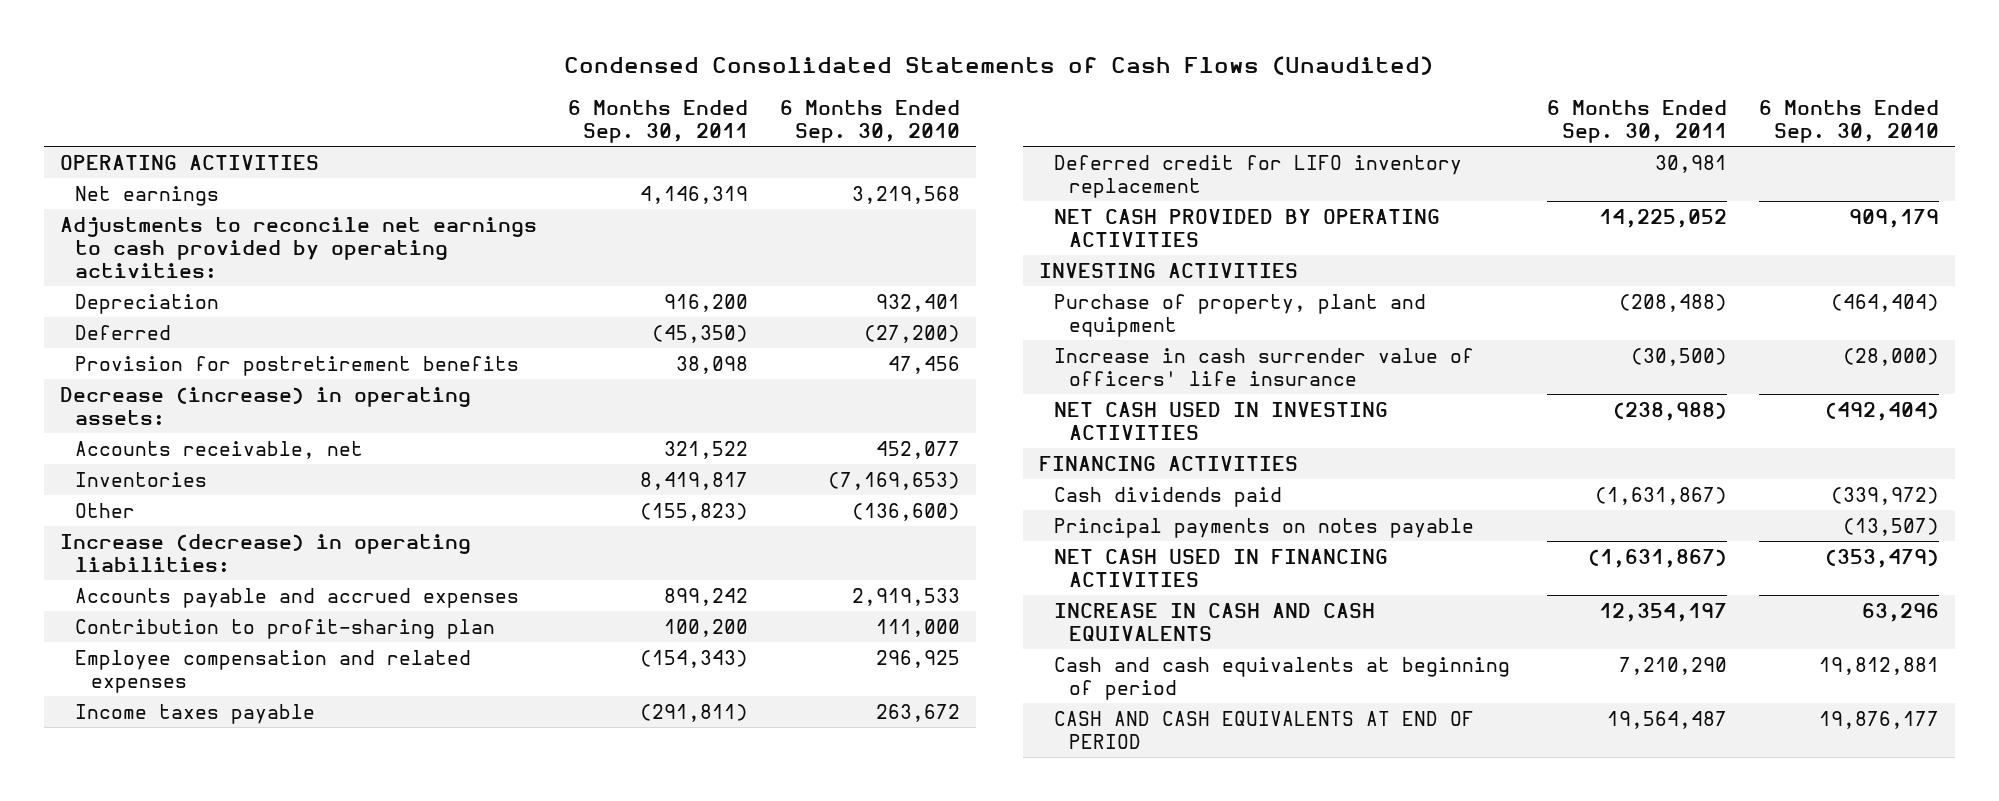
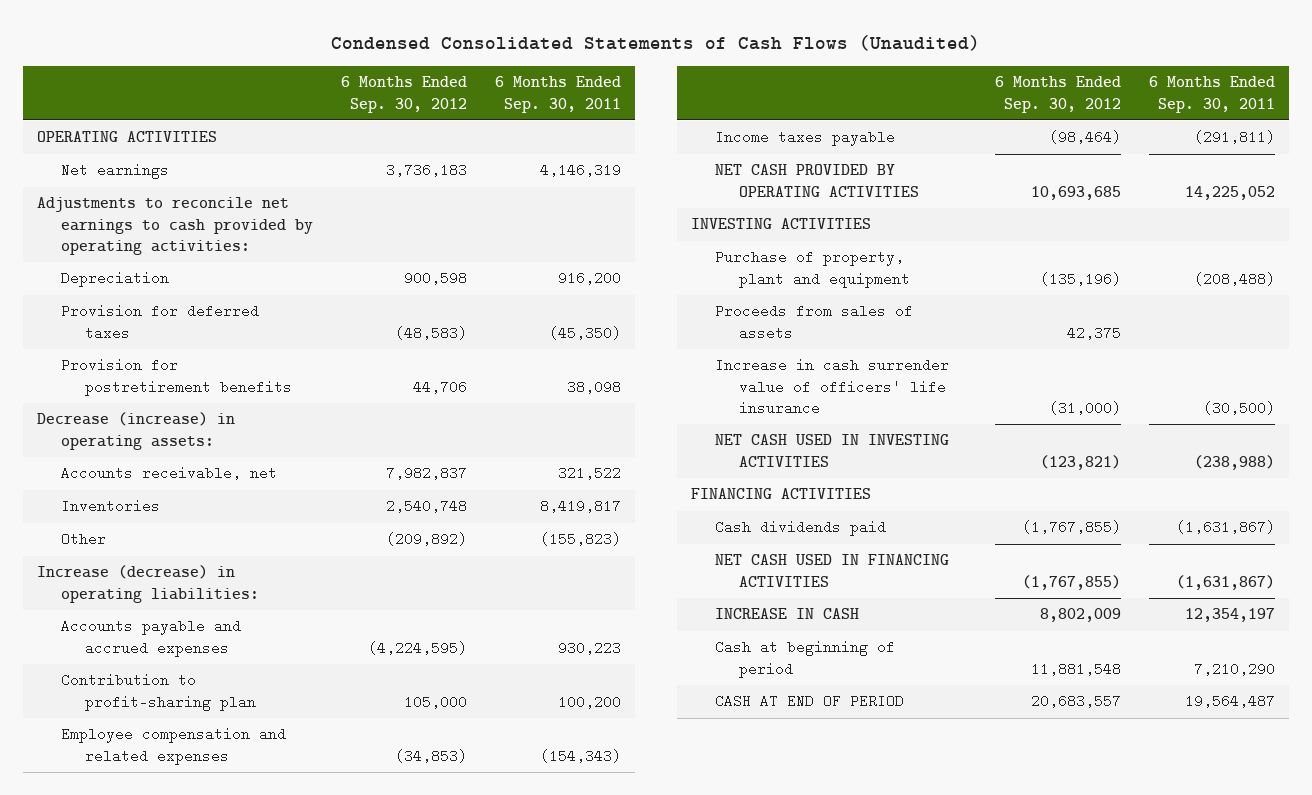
[780,99,961,143] 6 Months Ended Sep. 30, 2010 -> none
none -> [340,76,467,113] 6 Months Ended Sep. 30, 2012
[75,324,172,340] Deferred -> [60,304,259,340] Provision for deferred taxes
[664,587,749,606] 899,242 -> [557,640,621,655] 930,223
[1054,154,1463,198] Deferred credit for LIFO inventory replacement -> none
none -> [715,304,914,340] Proceeds from sales of assets
[1054,517,1475,538] Principal payments on notes payable -> none
[1054,602,1376,641] INCREASE IN CASH AND CASH EQUIVALENTS -> [715,608,860,620] INCREASE IN CASH
[1054,656,1511,700] Cash and cash equivalents at beginning of period -> [715,640,896,678] Cash at beginning of period
[1054,710,1475,749] CASH AND CASH EQUIVALENTS AT END OF PERIOD -> [715,694,905,709] CASH AT END OF PERIOD

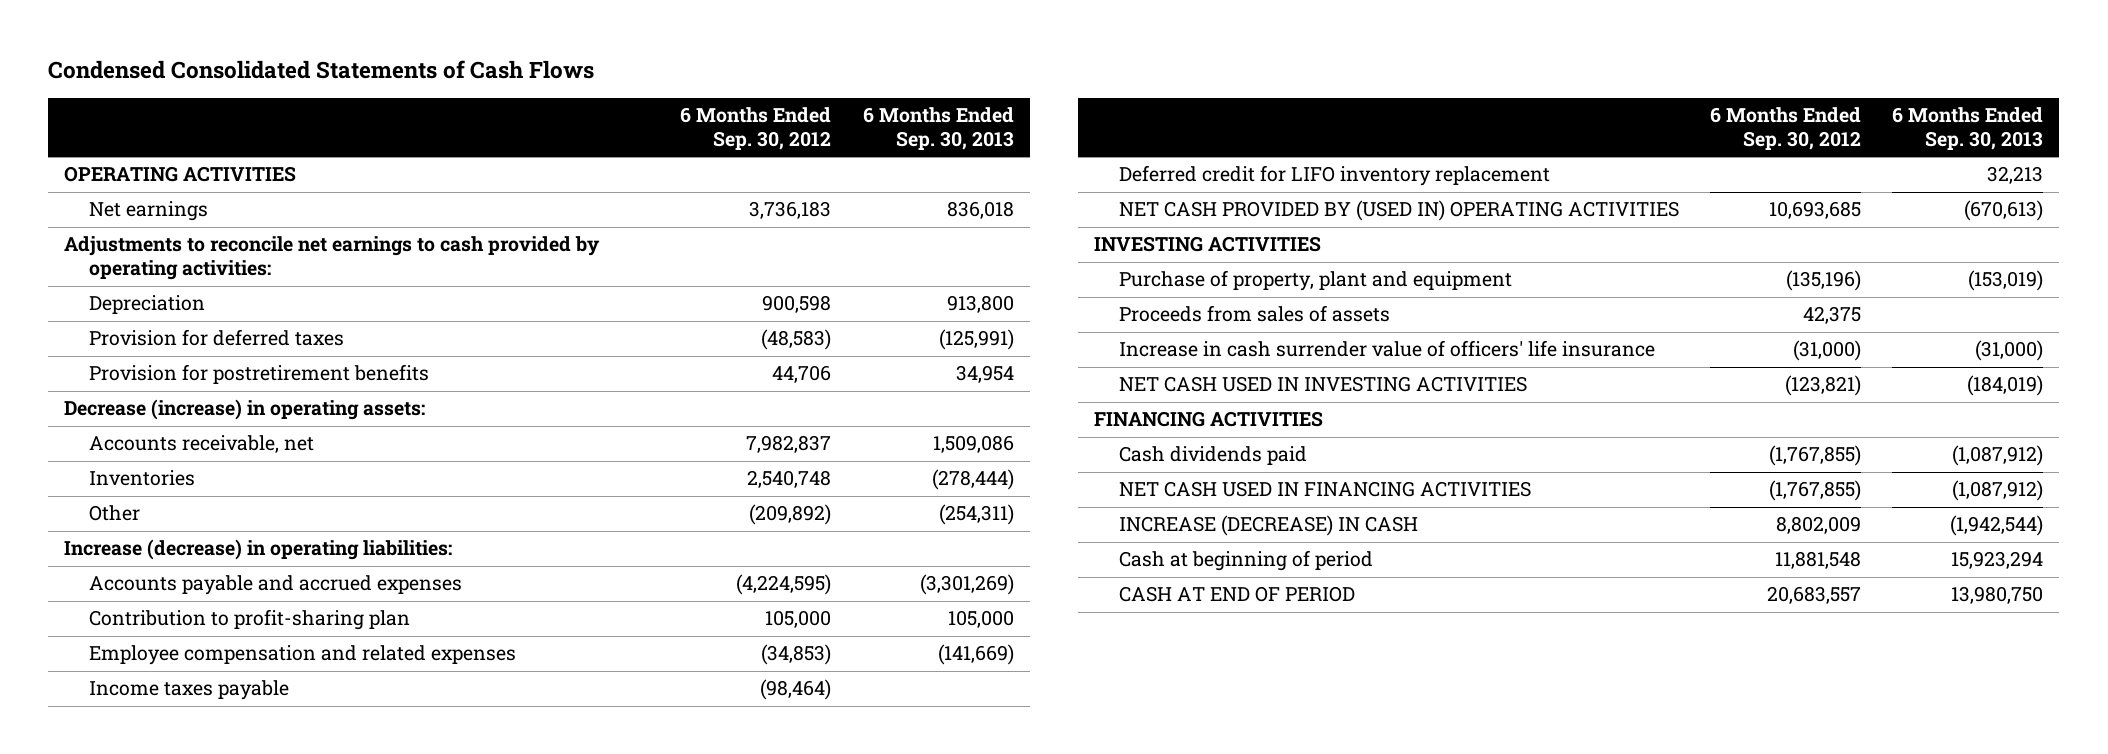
[330,34,980,51] Condensed Consolidated Statements of Cash Flows (Unaudited) -> [48,60,595,80] Condensed Consolidated Statements of Cash Flows
[494,76,621,113] 6 Months Ended Sep. 30, 2011 -> none
none -> [862,107,1014,150] 6 Months Ended Sep. 30, 2013
none -> [1118,165,1550,187] Deferred credit for LIFO inventory replacement
[715,164,920,197] NET CASH PROVIDED BY OPERATING ACTIVITIES -> [1118,200,1679,222] NET CASH PROVIDED BY (USED IN) OPERATING ACTIVITIES
[715,608,860,620] INCREASE IN CASH -> [1118,515,1418,537] INCREASE (DECREASE) IN CASH

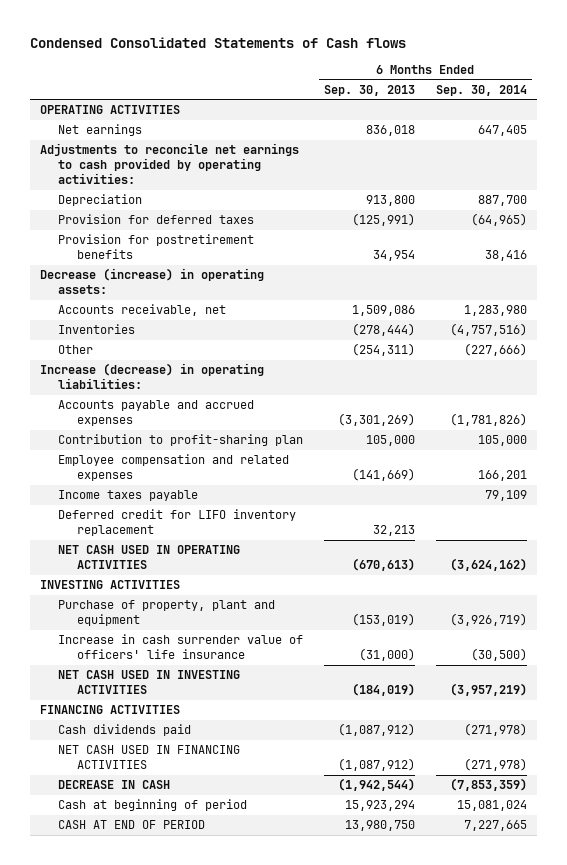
[48,60,595,80] Condensed Consolidated Statements of Cash Flows -> [29,36,406,48] Condensed Consolidated Statements of Cash flows
[680,107,832,150] 6 Months Ended Sep. 30, 2012 -> none
none -> [435,84,527,96] Sep. 30, 2014
[1118,200,1679,222] NET CASH PROVIDED BY (USED IN) OPERATING ACTIVITIES -> [58,545,241,570] NET CASH USED IN OPERATING ACTIVITIES
[1118,305,1390,323] Proceeds from sales of assets -> none
[1118,515,1418,537] INCREASE (DECREASE) IN CASH -> [58,780,171,790] DECREASE IN CASH

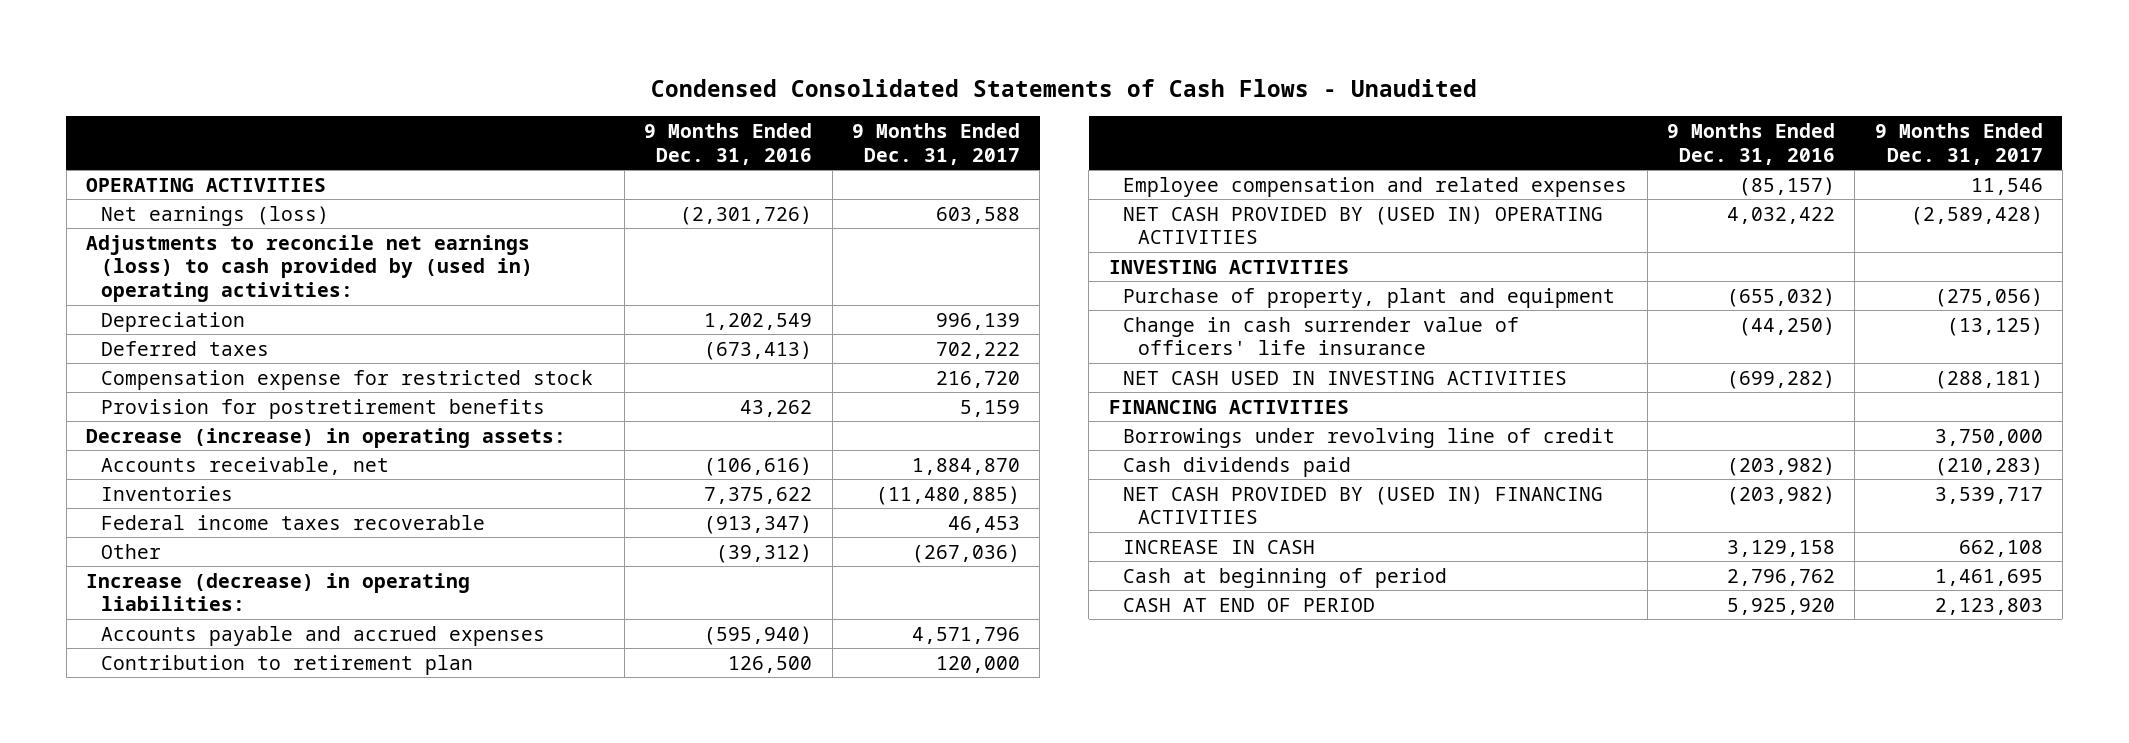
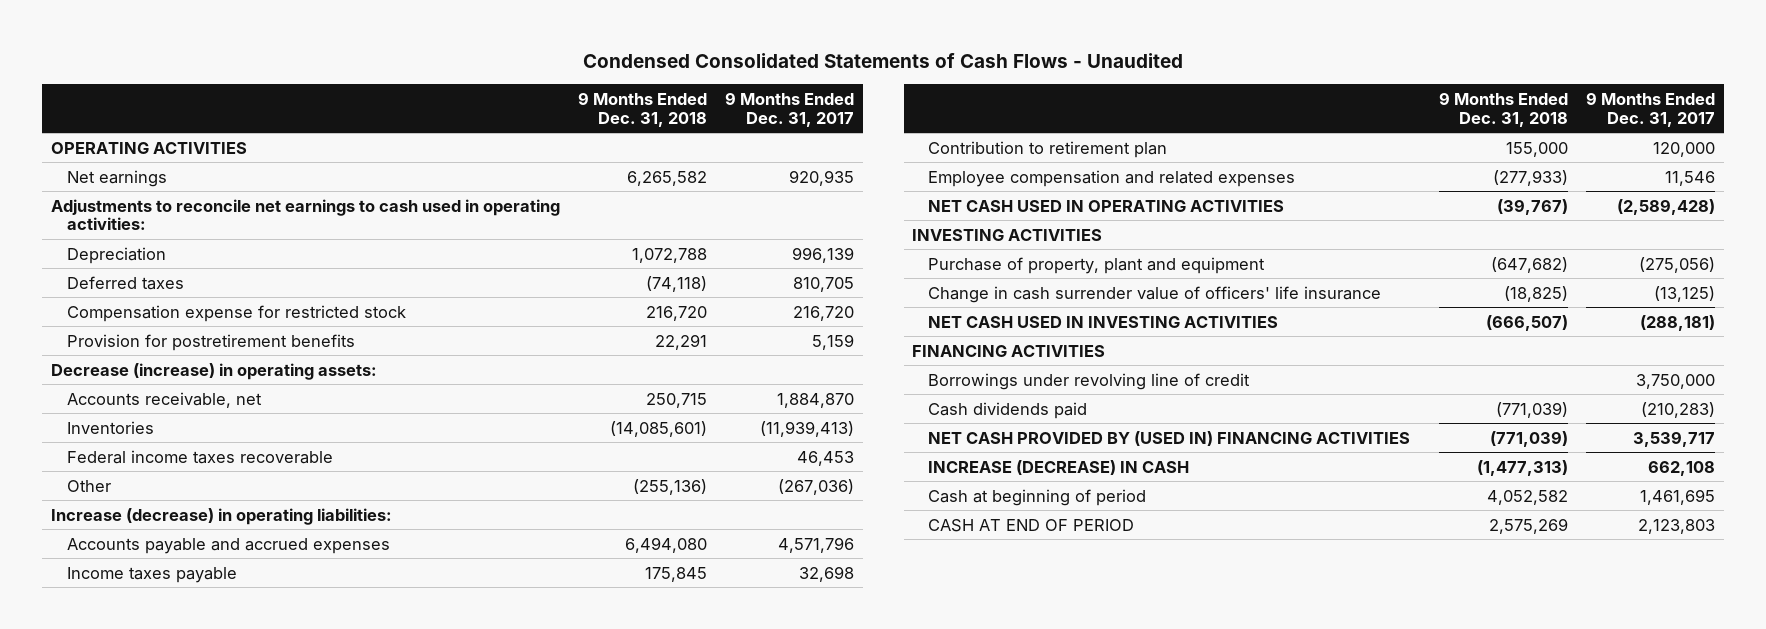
[644,122,813,165] 9 Months Ended Dec. 31, 2016 -> none
none -> [577,91,707,127] 9 Months Ended Dec. 31, 2018
[100,205,329,226] Net earnings (loss) -> [66,169,167,187] Net earnings
[935,206,1020,224] 603,588 -> [788,169,854,186] 920,935
[86,234,533,303] Adjustments to reconcile net earnings (loss) to cash provided by (used in) operating activities: -> [51,198,561,231] Adjustments to reconcile net earnings to cash used in operating activities:
[935,341,1020,359] 702,222 -> [792,276,854,292] 810,705
[875,485,1020,505] (11,480,885) -> [759,420,854,437] (11,939,413)
none -> [66,566,237,583] Income taxes payable
[1123,205,1604,245] NET CASH PROVIDED BY (USED IN) OPERATING ACTIVITIES -> [927,199,1284,212] NET CASH USED IN OPERATING ACTIVITIES
[1123,539,1316,554] INCREASE IN CASH -> [927,459,1189,475] INCREASE (DECREASE) IN CASH

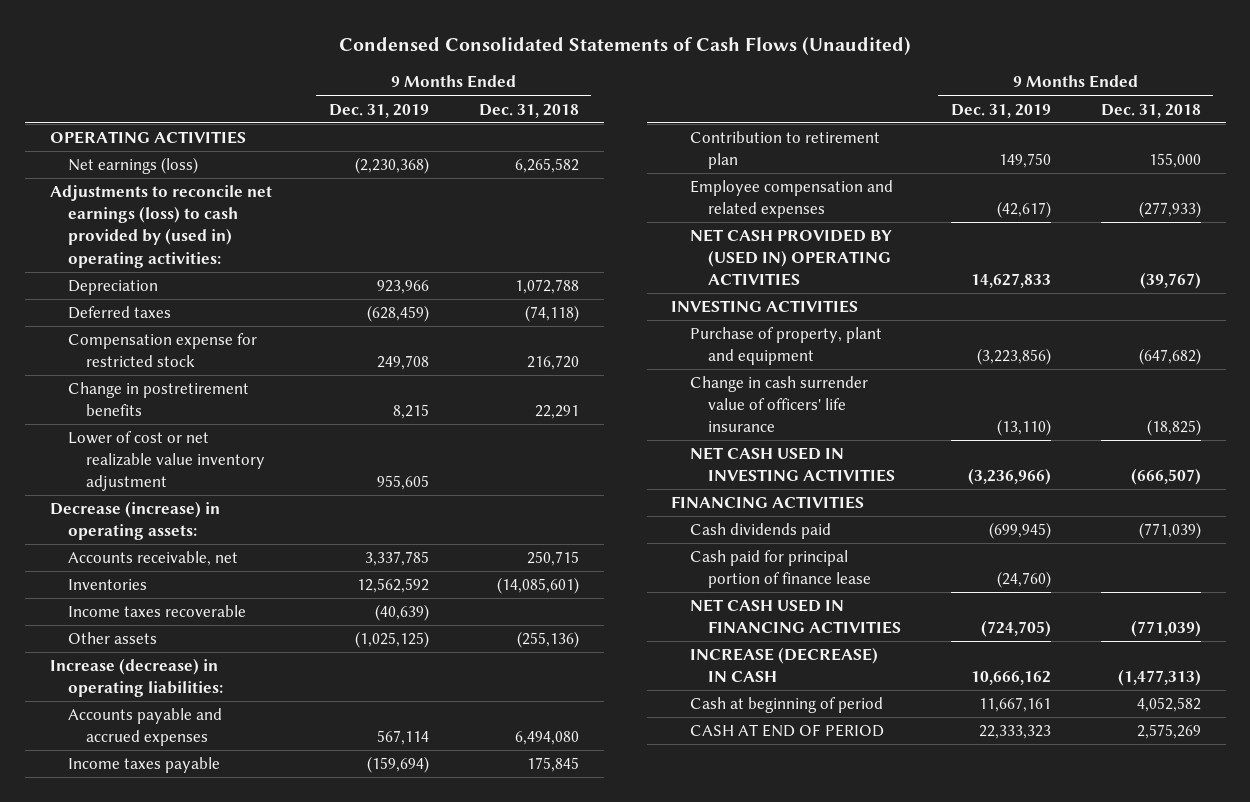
[583,52,1184,68] Condensed Consolidated Statements of Cash Flows - Unaudited -> [339,37,912,56] Condensed Consolidated Statements of Cash Flows (Unaudited)
[724,91,854,127] 9 Months Ended Dec. 31, 2017 -> none
none -> [328,103,429,118] Dec. 31, 2019
[66,169,167,187] Net earnings -> [67,157,198,175] Net earnings (loss)
[51,198,561,231] Adjustments to reconcile net earnings to cash used in operating activities: -> [49,185,272,268] Adjustments to reconcile net earnings (loss) to cash provided by (used in) operating activities:
[66,333,355,351] Provision for postretirement benefits -> [67,382,249,417] Change in postretirement benefits
none -> [67,431,265,492] Lower of cost or net realizable value inventory adjustment
[66,449,333,464] Federal income taxes recoverable -> [67,605,246,618] Income taxes recoverable
[66,479,111,492] Other -> [67,632,157,645] Other assets
[927,199,1284,212] NET CASH USED IN OPERATING ACTIVITIES -> [689,229,892,287] NET CASH PROVIDED BY (USED IN) OPERATING ACTIVITIES
[927,372,1250,390] Borrowings under revolving line of credit -> none
none -> [689,550,871,589] Cash paid for principal portion of finance lease
[927,430,1410,446] NET CASH PROVIDED BY (USED IN) FINANCING ACTIVITIES -> [689,599,901,635] NET CASH USED IN FINANCING ACTIVITIES

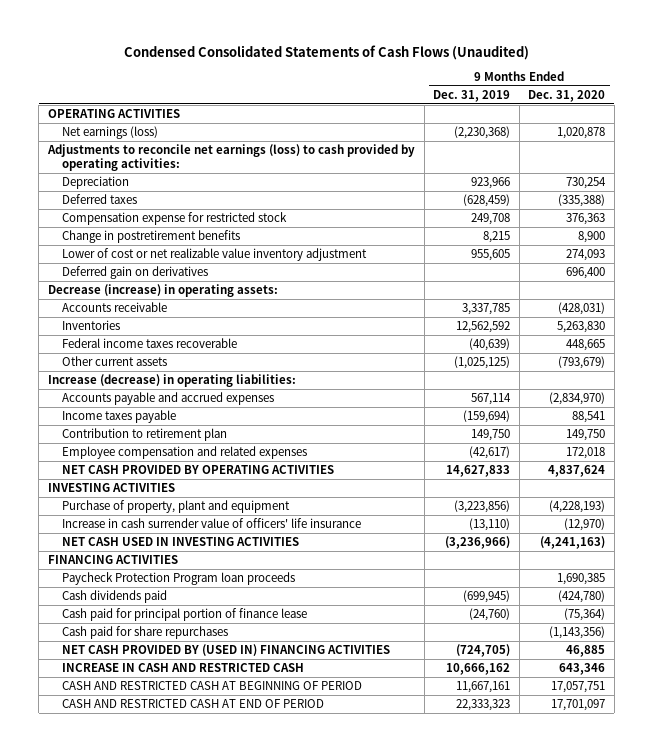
[478,103,579,118] Dec. 31, 2018 -> none
none -> [528,89,606,102] Dec. 31, 2020
[49,185,272,268] Adjustments to reconcile net earnings (loss) to cash provided by (used in) operating activities: -> [46,144,415,171] Adjustments to reconcile net earnings (loss) to cash provided by operating activities:
none -> [62,266,209,280] Deferred gain on derivatives
[67,551,238,567] Accounts receivable, net -> [62,302,168,313] Accounts receivable
[67,605,246,618] Income taxes recoverable -> [62,338,238,349] Federal income taxes recoverable
[67,632,157,645] Other assets -> [62,356,168,367] Other current assets
[689,229,892,287] NET CASH PROVIDED BY (USED IN) OPERATING ACTIVITIES -> [62,465,335,475] NET CASH PROVIDED BY OPERATING ACTIVITIES
[689,376,868,433] Change in cash surrender value of officers' life insurance -> [62,518,362,529] Increase in cash surrender value of officers' life insurance
none -> [62,572,296,586] Paycheck Protection Program loan proceeds
none -> [62,626,229,640] Cash paid for share repurchases
[689,599,901,635] NET CASH USED IN FINANCING ACTIVITIES -> [62,644,391,657] NET CASH PROVIDED BY (USED IN) FINANCING ACTIVITIES
[689,647,878,683] INCREASE (DECREASE) IN CASH -> [62,663,305,673] INCREASE IN CASH AND RESTRICTED CASH
[689,697,883,714] Cash at beginning of period -> [62,681,363,691] CASH AND RESTRICTED CASH AT BEGINNING OF PERIOD
[689,724,884,738] CASH AT END OF PERIOD -> [62,699,325,709] CASH AND RESTRICTED CASH AT END OF PERIOD

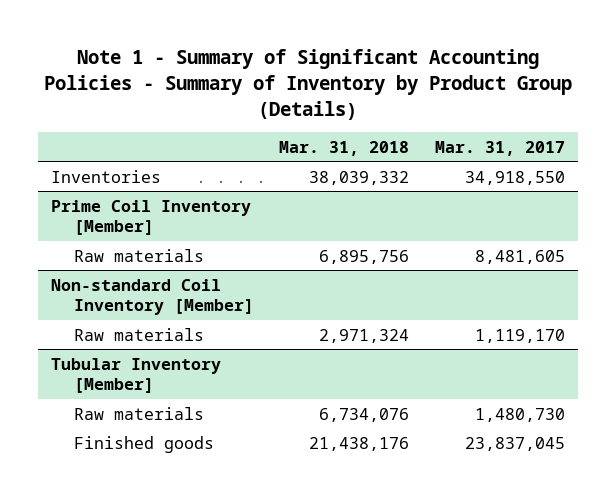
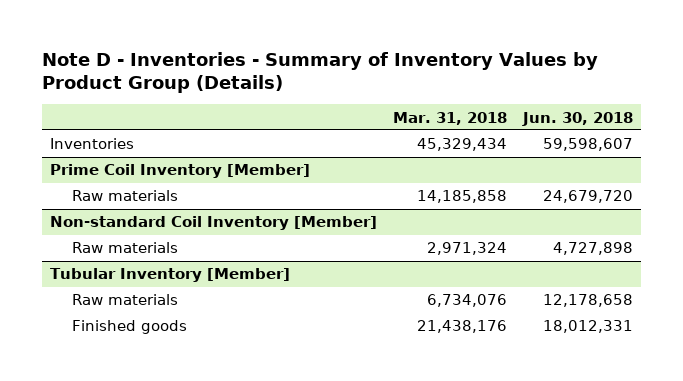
[44,49,573,120] Note 1 - Summary of Significant Accounting Policies - Summary of Inventory by Product Group (Details) -> [42,51,599,94] Note D - Inventories - Summary of Inventory Values by Product Group (Details)
[434,140,565,156] Mar. 31, 2017 -> none
none -> [522,111,634,126] Jun. 30, 2018
[309,170,410,185] 38,039,332 -> [417,138,508,152] 45,329,434
[319,249,410,264] 6,895,756 -> [417,190,508,204] 14,185,858

